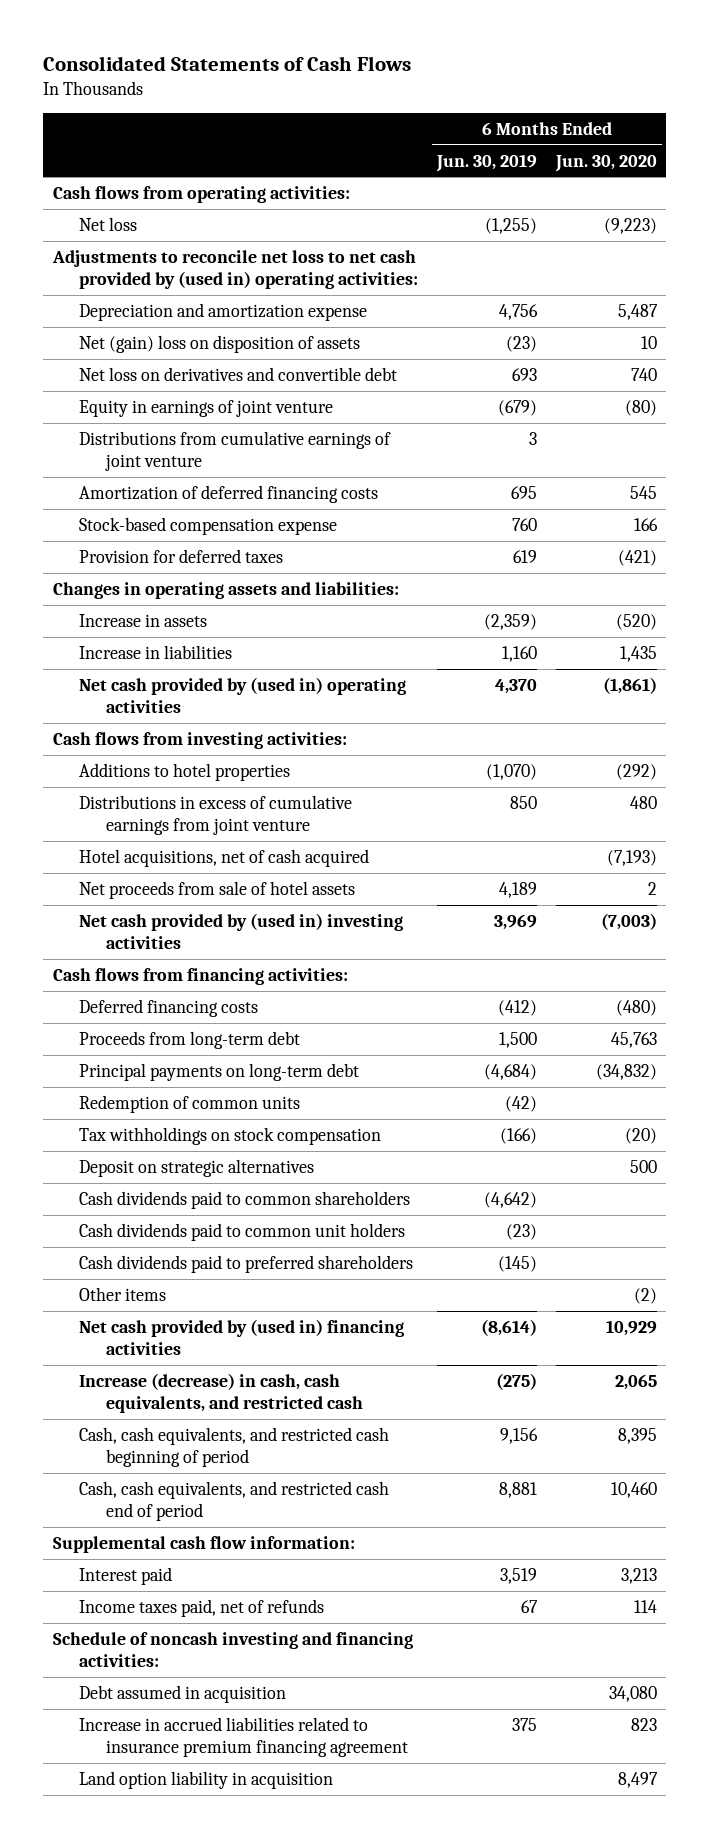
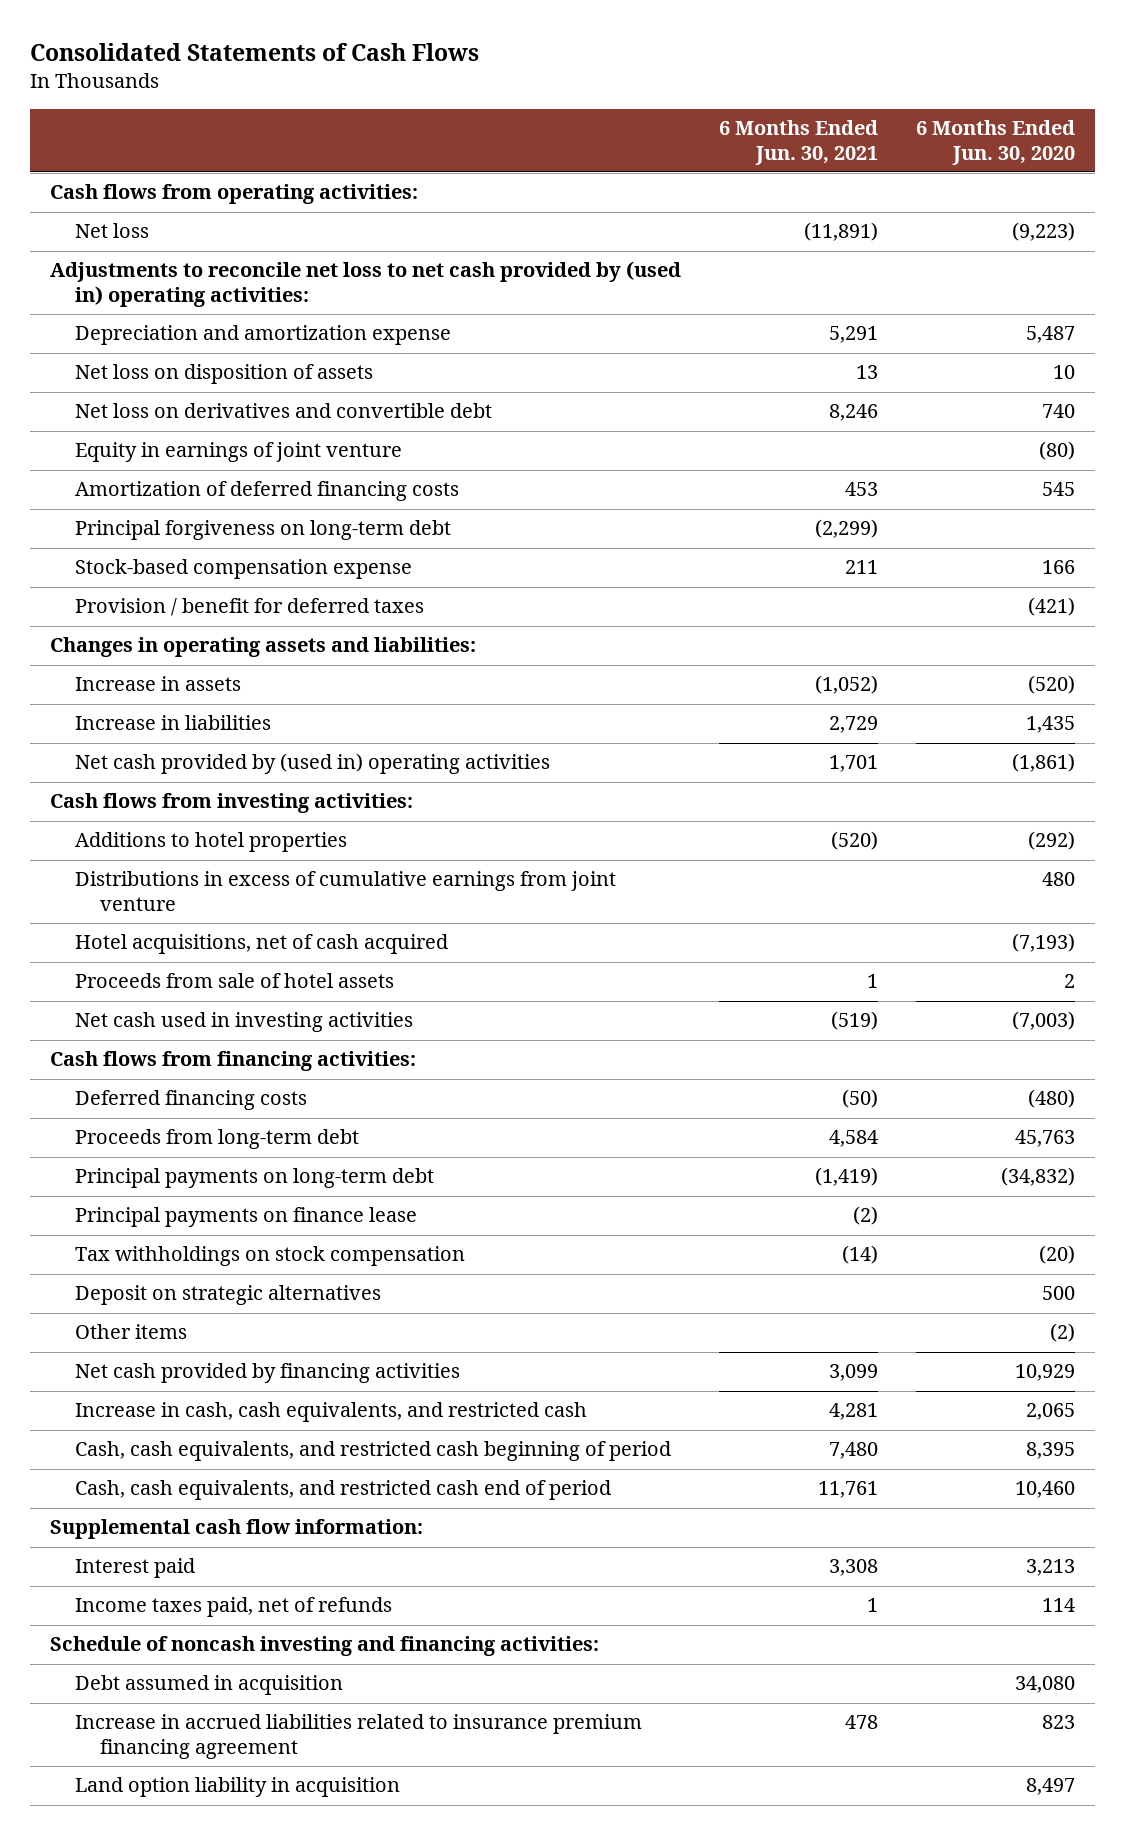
[436,153,538,172] Jun. 30, 2019 -> none
none -> [718,120,878,165] 6 Months Ended Jun. 30, 2021
[79,334,361,353] Net (gain) loss on disposition of assets -> [74,364,373,385] Net loss on disposition of assets
[79,430,392,472] Distributions from cumulative earnings of joint venture -> none
none -> [74,520,451,541] Principal forgiveness on long-term debt
[79,548,284,563] Provision for deferred taxes -> [74,598,424,617] Provision / benefit for deferred taxes
[79,880,356,899] Net proceeds from sale of hotel assets -> [74,973,394,989] Proceeds from sale of hotel assets
[79,912,404,950] Net cash provided by (used in) investing activities -> [74,1012,413,1033] Net cash used in investing activities
[79,1094,301,1113] Redemption of common units -> none
none -> [74,1207,417,1228] Principal payments on finance lease
[79,1190,411,1209] Cash dividends paid to common shareholders -> none
[79,1222,406,1241] Cash dividends paid to common unit holders -> none
[79,1254,414,1273] Cash dividends paid to preferred shareholders -> none
[79,1318,405,1356] Net cash provided by (used in) financing activities -> [74,1363,460,1384] Net cash provided by financing activities
[79,1372,363,1414] Increase (decrease) in cash, cash equivalents, and restricted cash -> [74,1402,587,1423] Increase in cash, cash equivalents, and restricted cash

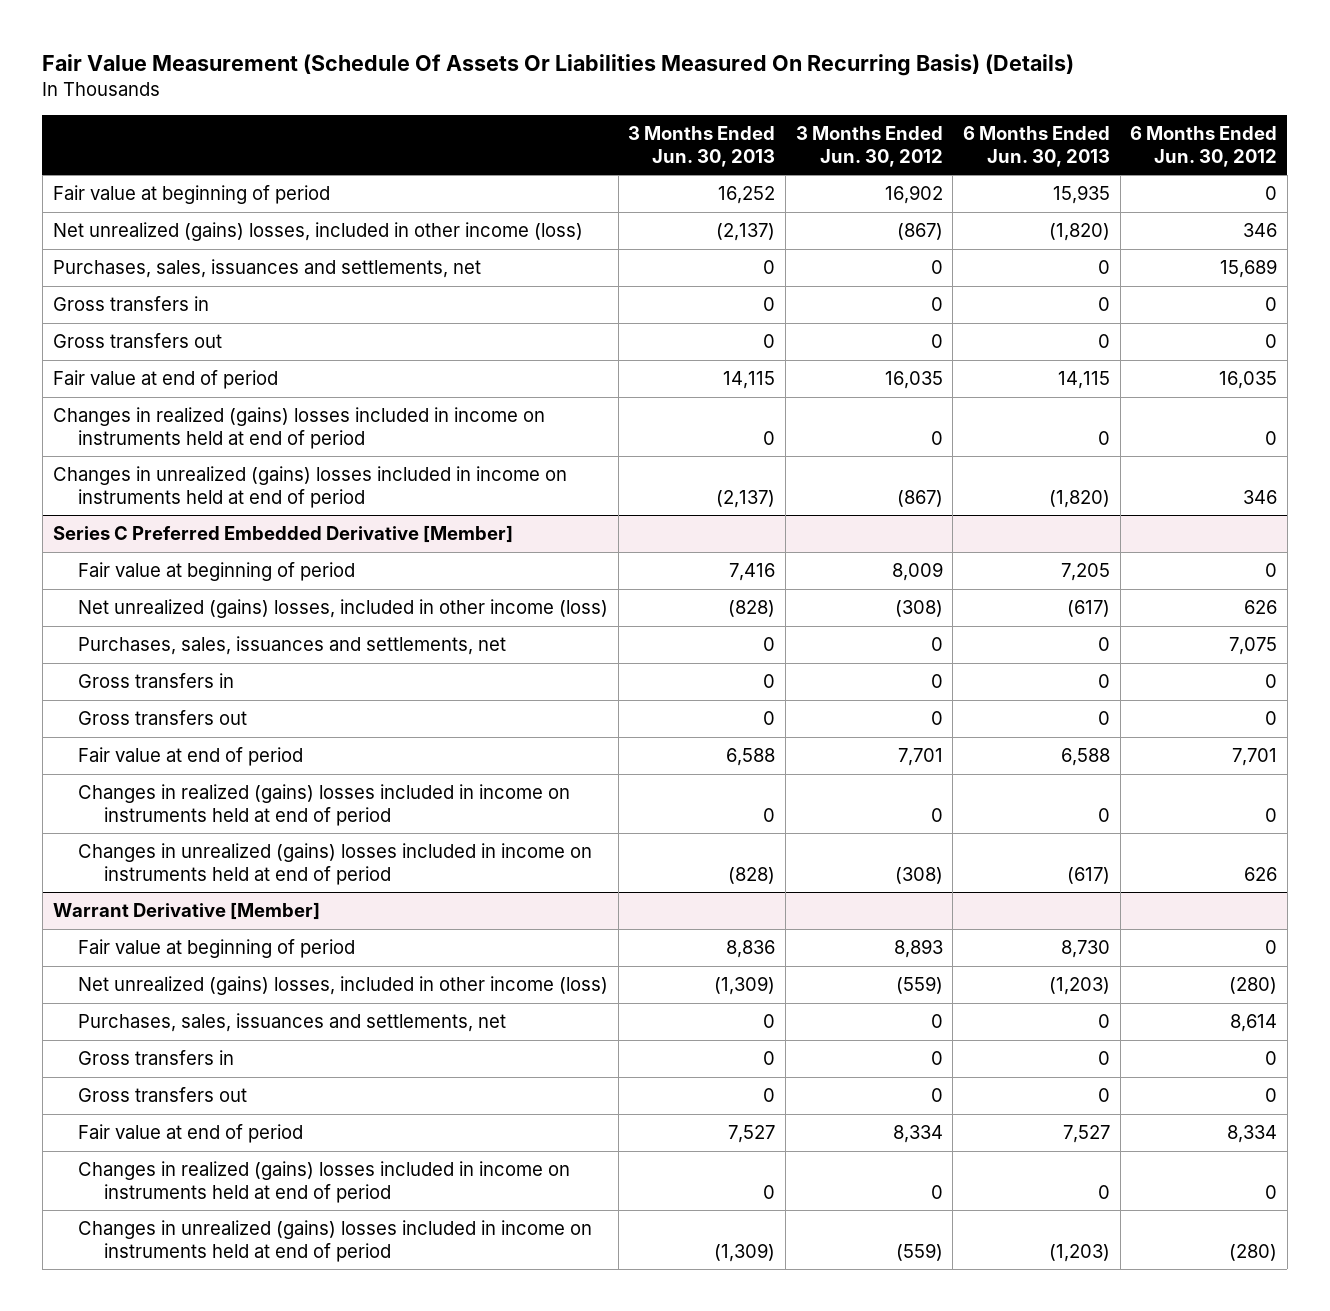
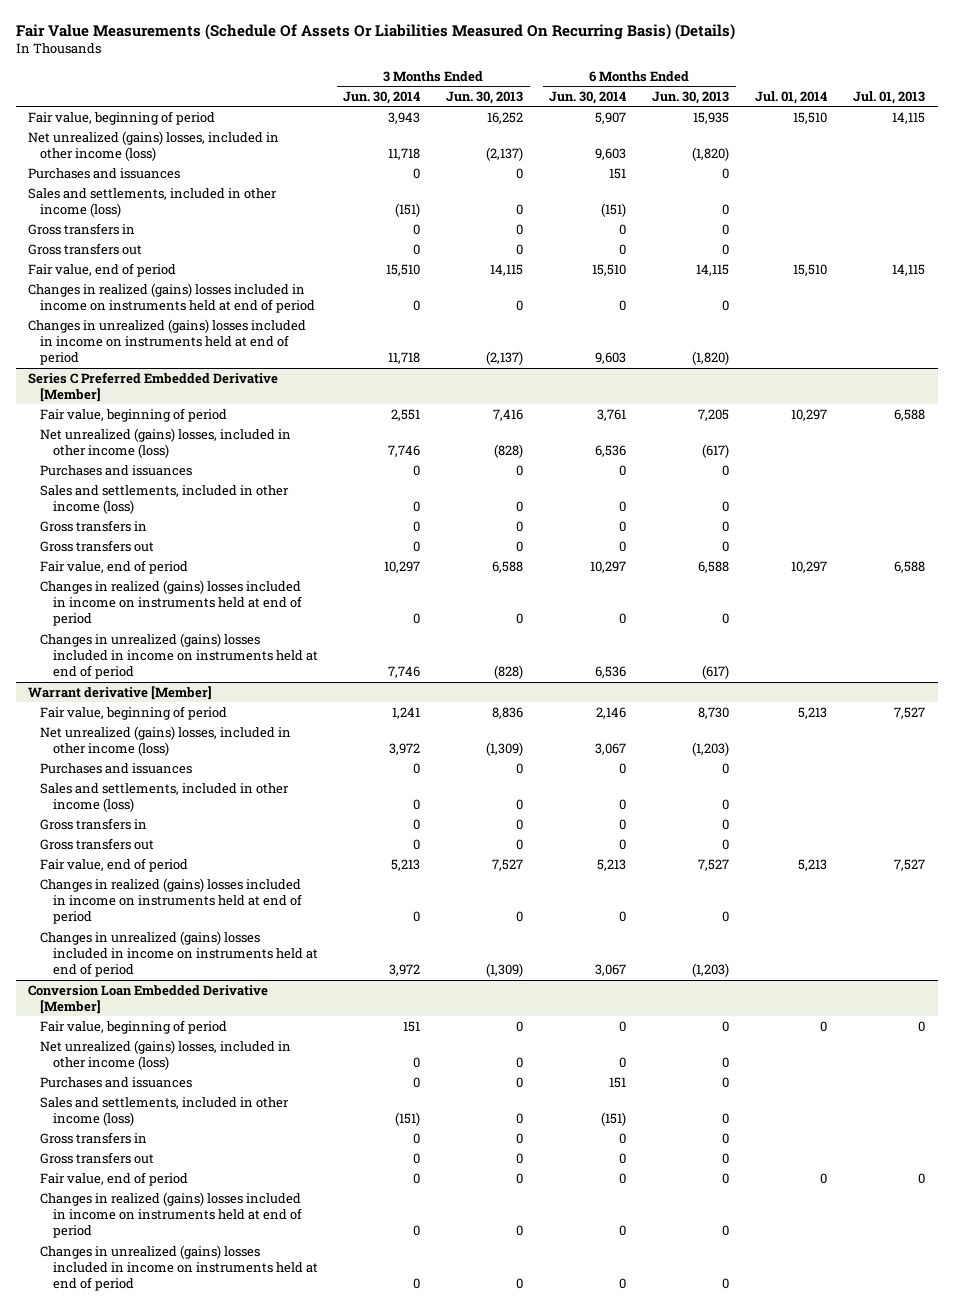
[42,54,1075,77] Fair Value Measurement (Schedule Of Assets Or Liabilities Measured On Recurring Basis) (Details) -> [15,23,735,40] Fair Value Measurements (Schedule Of Assets Or Liabilities Measured On Recurring Basis) (Details)
[795,126,943,167] 3 Months Ended Jun. 30, 2012 -> none
[1130,126,1278,167] 6 Months Ended Jun. 30, 2012 -> none
none -> [343,90,421,104] Jun. 30, 2014
none -> [549,90,627,104] Jun. 30, 2014
none -> [754,90,827,104] Jul. 01, 2014
none -> [852,90,925,104] Jul. 01, 2013
[52,185,330,205] Fair value at beginning of period -> [28,110,216,125] Fair value, beginning of period
[52,259,481,279] Purchases, sales, issuances and settlements, net -> [28,167,181,179] Purchases and issuances
none -> [28,187,278,217] Sales and settlements, included in other income (loss)
[52,370,278,390] Fair value at end of period -> [28,262,177,277] Fair value, end of period
[78,562,356,582] Fair value at beginning of period -> [40,407,228,422] Fair value, beginning of period
[78,636,507,656] Purchases, sales, issuances and settlements, net -> [40,464,193,476] Purchases and issuances
none -> [40,484,290,514] Sales and settlements, included in other income (loss)
[78,747,304,767] Fair value at end of period -> [40,559,189,574] Fair value, end of period
[52,902,320,921] Warrant Derivative [Member] -> [28,685,213,700] Warrant derivative [Member]
[78,939,356,959] Fair value at beginning of period -> [40,705,228,720] Fair value, beginning of period
[78,1013,507,1033] Purchases, sales, issuances and settlements, net -> [40,762,193,774] Purchases and issuances
none -> [40,782,290,812] Sales and settlements, included in other income (loss)
[78,1124,304,1144] Fair value at end of period -> [40,857,189,872] Fair value, end of period
none -> [28,984,269,1014] Conversion Loan Embedded Derivative [Member]
none -> [40,1019,228,1034] Fair value, beginning of period
none -> [40,1039,292,1070] Net unrealized (gains) losses, included in other income (loss)
none -> [40,1076,193,1088] Purchases and issuances
none -> [40,1096,290,1126] Sales and settlements, included in other income (loss)
none -> [40,1131,148,1144] Gross transfers in
none -> [40,1151,155,1164] Gross transfers out
none -> [40,1171,189,1186] Fair value, end of period
none -> [40,1191,302,1239] Changes in realized (gains) losses included in income on instruments held at end of period
none -> [40,1244,318,1292] Changes in unrealized (gains) losses included in income on instruments held at end of period

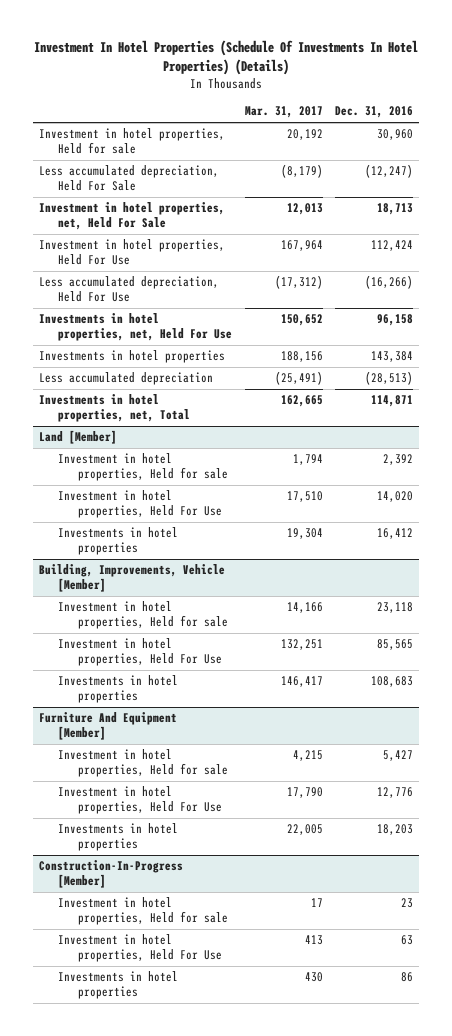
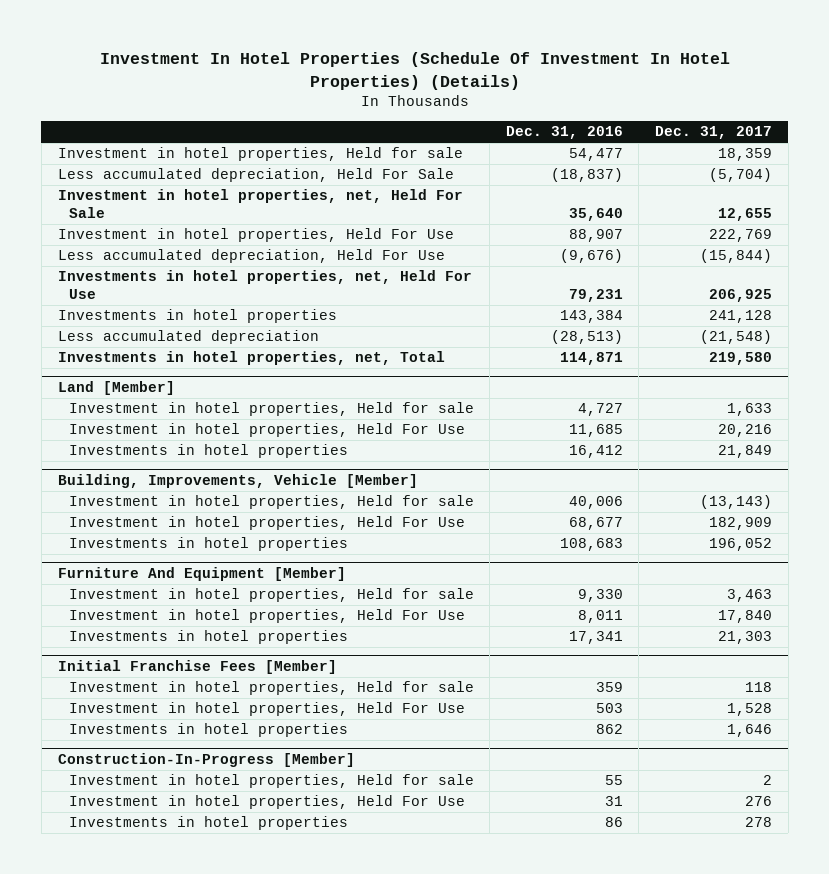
[34,39,419,75] Investment In Hotel Properties (Schedule Of Investments In Hotel Properties) (Details) -> [99,51,730,90] Investment In Hotel Properties (Schedule Of Investment In Hotel Properties) (Details)
[244,106,323,119] Mar. 31, 2017 -> none
none -> [654,126,772,140] Dec. 31, 2017
[377,129,414,141] 30,960 -> [568,148,623,162] 54,477
[365,164,414,179] (12,247) -> [550,168,623,183] (18,837)
[377,203,414,216] 18,713 -> [568,208,623,222] 35,640
[371,240,414,252] 112,424 -> [568,229,623,243] 88,907
[365,275,414,290] (16,266) -> [559,249,623,264] (9,676)
[377,314,414,327] 96,158 -> [568,289,623,303] 79,231
[383,454,414,466] 2,392 -> [577,403,623,417] 4,727
[377,491,414,503] 14,020 -> [568,424,623,438] 11,685
[377,602,414,614] 23,118 -> [568,496,623,510] 40,006
[377,639,414,651] 85,565 -> [568,517,623,531] 68,677
[383,750,414,762] 5,427 -> [577,589,623,603] 9,330
[377,787,414,799] 12,776 -> [577,610,623,624] 8,011
[377,824,414,836] 18,203 -> [568,631,623,645] 17,341
none -> [57,660,337,675] Initial Franchise Fees [Member]
none -> [68,681,474,696] Investment in hotel properties, Held for sale
none -> [68,702,465,717] Investment in hotel properties, Held For Use
none -> [68,723,348,738] Investments in hotel properties
[401,898,414,909] 23 -> [604,775,623,786] 55
[401,935,414,946] 63 -> [604,796,623,807] 31

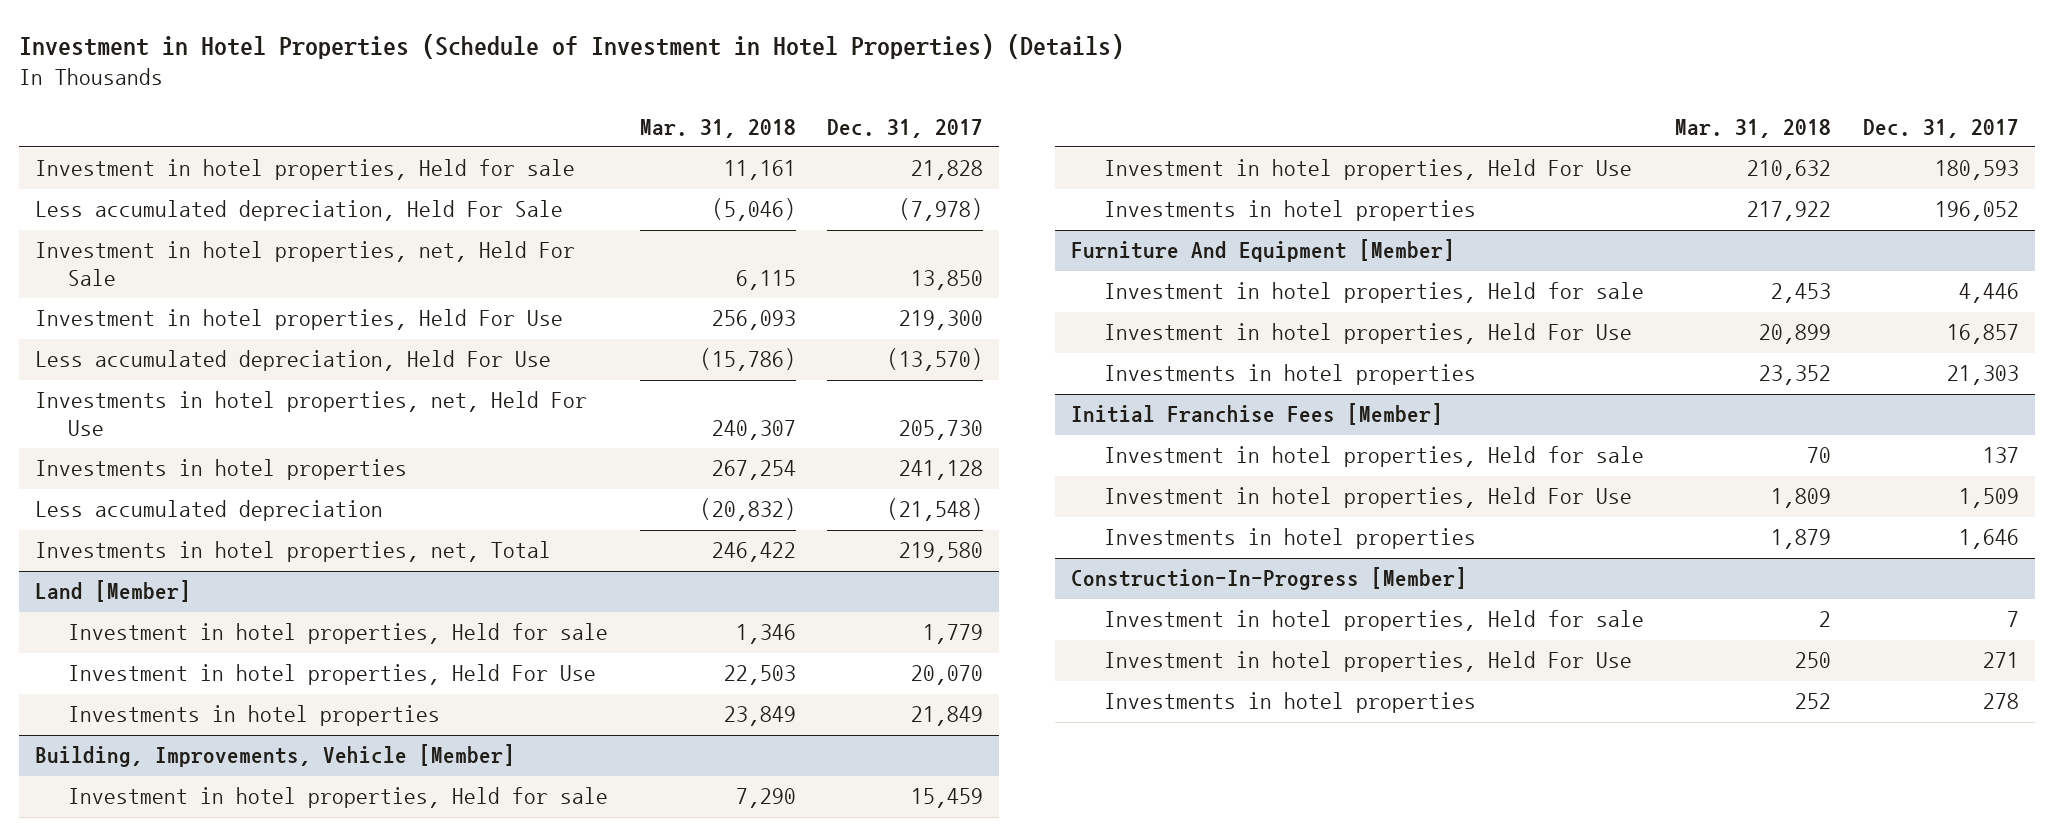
[99,51,730,90] Investment In Hotel Properties (Schedule Of Investment In Hotel Properties) (Details) -> [19,33,1125,59] Investment in Hotel Properties (Schedule of Investment in Hotel Properties) (Details)
[505,126,623,140] Dec. 31, 2016 -> none
none -> [639,118,796,138] Mar. 31, 2018
[717,148,772,162] 18,359 -> [911,160,984,181] 21,828
[708,168,772,183] (5,704) -> [899,198,984,222] (7,978)
[717,208,772,222] 12,655 -> [911,269,984,290] 13,850
[708,229,772,243] 222,769 -> [899,310,984,331] 219,300
[699,249,772,264] (15,844) -> [887,348,984,372] (13,570)
[708,289,772,303] 206,925 -> [899,419,984,440] 205,730
[726,403,772,417] 1,633 -> [923,624,984,645] 1,779
[717,424,772,438] 20,216 -> [911,665,984,686] 20,070
[699,495,772,510] (13,143) -> [911,788,984,809] 15,459
[708,517,772,531] 182,909 -> [1935,160,2020,181] 180,593
[726,589,772,603] 3,463 -> [1959,283,2020,304] 4,446
[717,610,772,624] 17,840 -> [1947,324,2020,345] 16,857
[744,682,772,693] 118 -> [1983,447,2020,464] 137
[726,703,772,717] 1,528 -> [1959,488,2020,509] 1,509
[762,775,772,786] 2 -> [2007,611,2020,628] 7
[744,796,772,807] 276 -> [1983,652,2020,669] 271

